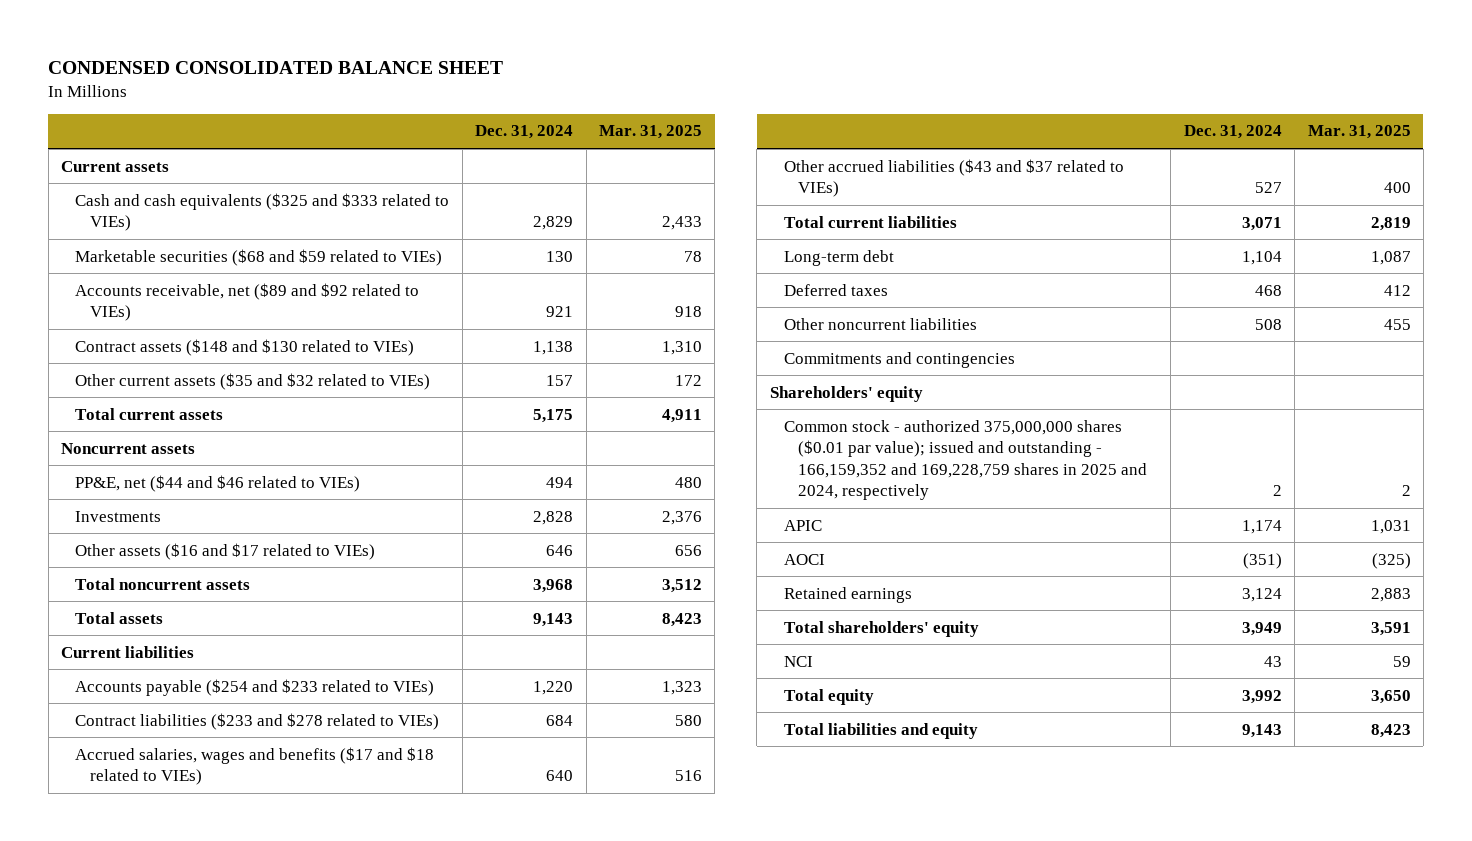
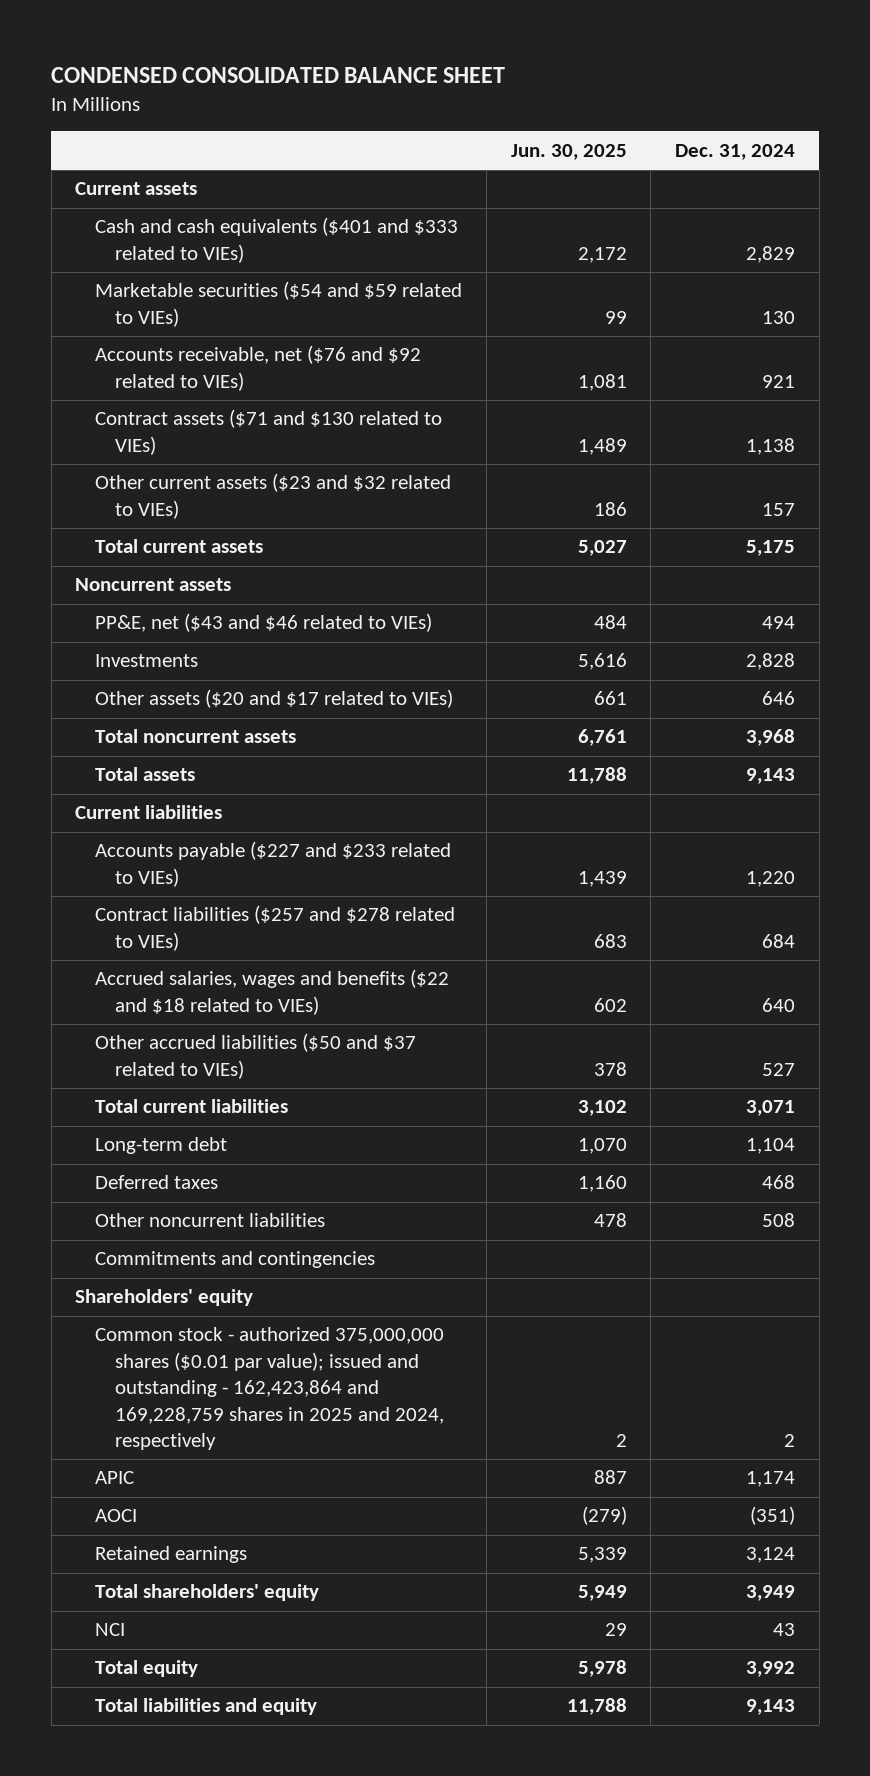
[599,125,703,140] Mar. 31, 2025 -> none
none -> [510,143,627,160] Jun. 30, 2025
[75,192,450,232] Cash and cash equivalents ($325 and $333 related to VIEs) -> [95,217,459,263] Cash and cash equivalents ($401 and $333 related to VIEs)
[75,248,443,266] Marketable securities ($68 and $59 related to VIEs) -> [95,281,463,327] Marketable securities ($54 and $59 related to VIEs)
[75,282,420,322] Accounts receivable, net ($89 and $92 related to VIEs) -> [95,345,422,391] Accounts receivable, net ($76 and $92 related to VIEs)
[75,338,415,356] Contract assets ($148 and $130 related to VIEs) -> [95,409,443,455] Contract assets ($71 and $130 related to VIEs)
[75,372,431,390] Other current assets ($35 and $32 related to VIEs) -> [95,473,452,519] Other current assets ($23 and $32 related to VIEs)
[75,474,361,492] PP&E, net ($44 and $46 related to VIEs) -> [95,613,433,633] PP&E, net ($43 and $46 related to VIEs)
[75,542,376,560] Other assets ($16 and $17 related to VIEs) -> [95,689,454,709] Other assets ($20 and $17 related to VIEs)
[75,678,435,696] Accounts payable ($254 and $233 related to VIEs) -> [95,841,452,887] Accounts payable ($227 and $233 related to VIEs)
[75,712,440,730] Contract liabilities ($233 and $278 related to VIEs) -> [95,905,456,951] Contract liabilities ($257 and $278 related to VIEs)
[75,746,435,786] Accrued salaries, wages and benefits ($17 and $18 related to VIEs) -> [95,969,450,1015] Accrued salaries, wages and benefits ($22 and $18 related to VIEs)
[783,158,1124,198] Other accrued liabilities ($43 and $37 related to VIEs) -> [95,1033,417,1079] Other accrued liabilities ($50 and $37 related to VIEs)
[783,419,1148,501] Common stock - authorized 375,000,000 shares ($0.01 par value); issued and outstanding - 166,159,352 and 169,228,759 shares in 2025 and 2024, respectively -> [95,1327,445,1451] Common stock - authorized 375,000,000 shares ($0.01 par value); issued and outstanding - 162,423,864 and 169,228,759 shares in 2025 and 2024, respectively

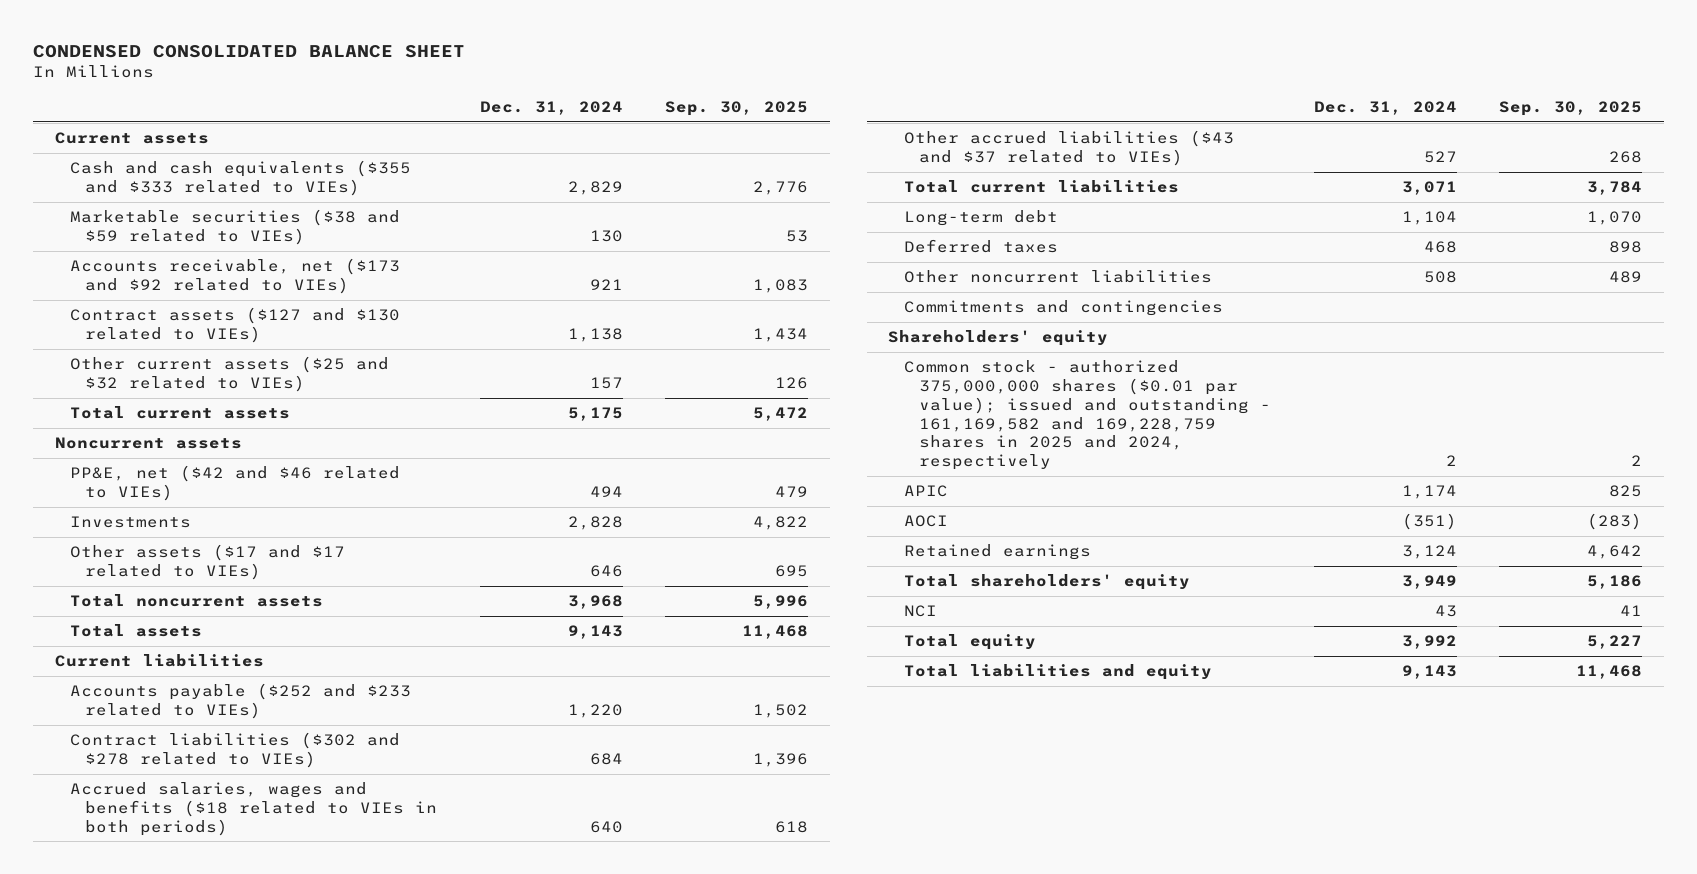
[510,143,627,160] Jun. 30, 2025 -> none
none -> [665,100,809,116] Sep. 30, 2025
[95,217,459,263] Cash and cash equivalents ($401 and $333 related to VIEs) -> [69,160,411,196] Cash and cash equivalents ($355 and $333 related to VIEs)
[95,281,463,327] Marketable securities ($54 and $59 related to VIEs) -> [69,209,400,245] Marketable securities ($38 and $59 related to VIEs)
[95,345,422,391] Accounts receivable, net ($76 and $92 related to VIEs) -> [69,258,400,294] Accounts receivable, net ($173 and $92 related to VIEs)
[95,409,443,455] Contract assets ($71 and $130 related to VIEs) -> [69,307,400,343] Contract assets ($127 and $130 related to VIEs)
[95,473,452,519] Other current assets ($23 and $32 related to VIEs) -> [69,356,389,392] Other current assets ($25 and $32 related to VIEs)
[95,613,433,633] PP&E, net ($43 and $46 related to VIEs) -> [69,465,400,501] PP&E, net ($42 and $46 related to VIEs)
[95,689,454,709] Other assets ($20 and $17 related to VIEs) -> [69,544,345,580] Other assets ($17 and $17 related to VIEs)
[95,841,452,887] Accounts payable ($227 and $233 related to VIEs) -> [69,683,411,719] Accounts payable ($252 and $233 related to VIEs)
[95,905,456,951] Contract liabilities ($257 and $278 related to VIEs) -> [69,732,400,768] Contract liabilities ($302 and $278 related to VIEs)
[95,969,450,1015] Accrued salaries, wages and benefits ($22 and $18 related to VIEs) -> [69,782,438,836] Accrued salaries, wages and benefits ($18 related to VIEs in both periods)
[95,1033,417,1079] Other accrued liabilities ($50 and $37 related to VIEs) -> [903,130,1234,166] Other accrued liabilities ($43 and $37 related to VIEs)
[95,1327,445,1451] Common stock - authorized 375,000,000 shares ($0.01 par value); issued and outstanding - 162,423,864 and 169,228,759 shares in 2025 and 2024, respectively -> [903,360,1272,471] Common stock - authorized 375,000,000 shares ($0.01 par value); issued and outstanding - 161,169,582 and 169,228,759 shares in 2025 and 2024, respectively

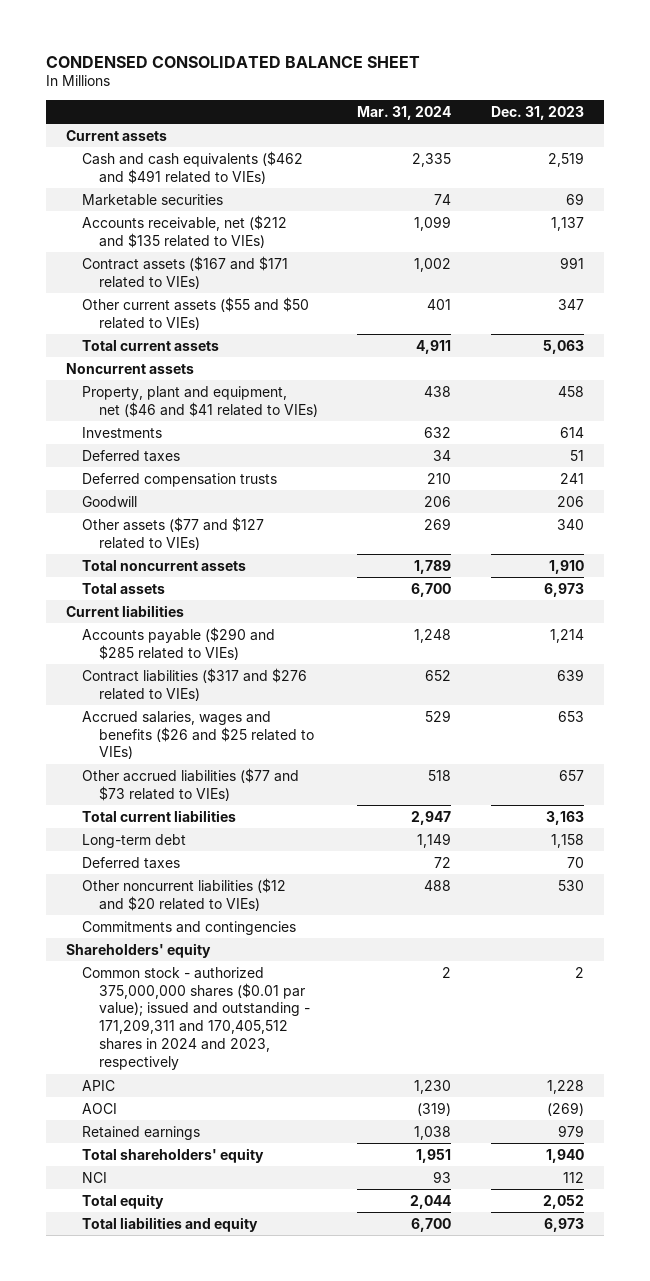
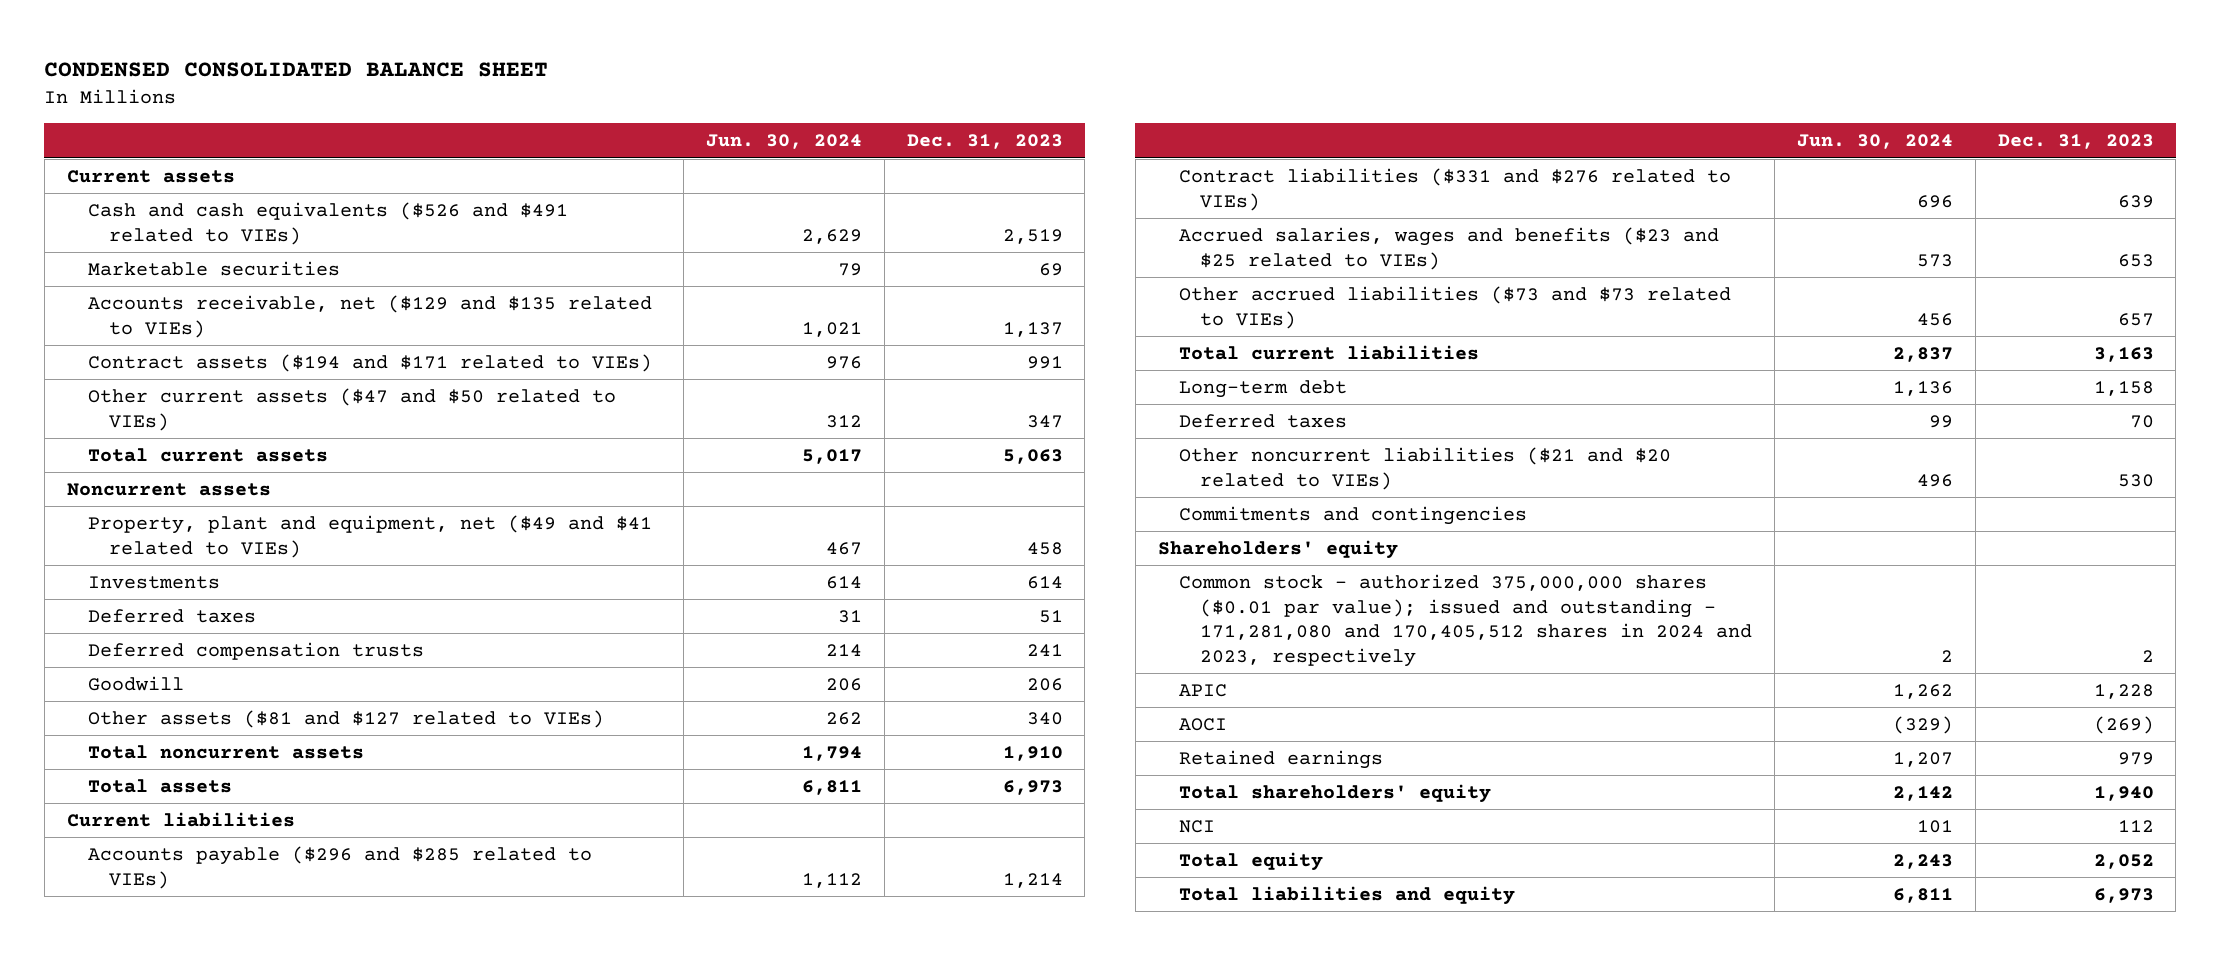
[357,105,452,120] Mar. 31, 2024 -> none
none -> [705,134,862,150] Jun. 30, 2024
[82,150,304,184] Cash and cash equivalents ($462 and $491 related to VIEs) -> [88,202,569,245] Cash and cash equivalents ($526 and $491 related to VIEs)
[82,214,288,248] Accounts receivable, net ($212 and $135 related to VIEs) -> [88,295,653,338] Accounts receivable, net ($129 and $135 related to VIEs)
[82,255,289,289] Contract assets ($167 and $171 related to VIEs) -> [88,354,653,373] Contract assets ($194 and $171 related to VIEs)
[82,296,310,330] Other current assets ($55 and $50 related to VIEs) -> [88,388,617,431] Other current assets ($47 and $50 related to VIEs)
[82,385,319,417] Property, plant and equipment, net ($46 and $41 related to VIEs) -> [88,515,653,558] Property, plant and equipment, net ($49 and $41 related to VIEs)
[82,516,265,550] Other assets ($77 and $127 related to VIEs) -> [88,710,605,729] Other assets ($81 and $127 related to VIEs)
[82,626,276,660] Accounts payable ($290 and $285 related to VIEs) -> [88,846,593,889] Accounts payable ($296 and $285 related to VIEs)
[82,667,308,701] Contract liabilities ($317 and $276 related to VIEs) -> [1179,168,1732,211] Contract liabilities ($331 and $276 related to VIEs)
[82,710,315,760] Accrued salaries, wages and benefits ($26 and $25 related to VIEs) -> [1179,227,1720,270] Accrued salaries, wages and benefits ($23 and $25 related to VIEs)
[82,767,300,801] Other accrued liabilities ($77 and $73 related to VIEs) -> [1179,286,1732,329] Other accrued liabilities ($73 and $73 related to VIEs)
[82,877,287,911] Other noncurrent liabilities ($12 and $20 related to VIEs) -> [1179,447,1672,490] Other noncurrent liabilities ($21 and $20 related to VIEs)
[82,966,311,1071] Common stock - authorized 375,000,000 shares ($0.01 par value); issued and outstanding - 171,209,311 and 170,405,512 shares in 2024 and 2023, respectively -> [1179,574,1753,667] Common stock - authorized 375,000,000 shares ($0.01 par value); issued and outstanding - 171,281,080 and 170,405,512 shares in 2024 and 2023, respectively

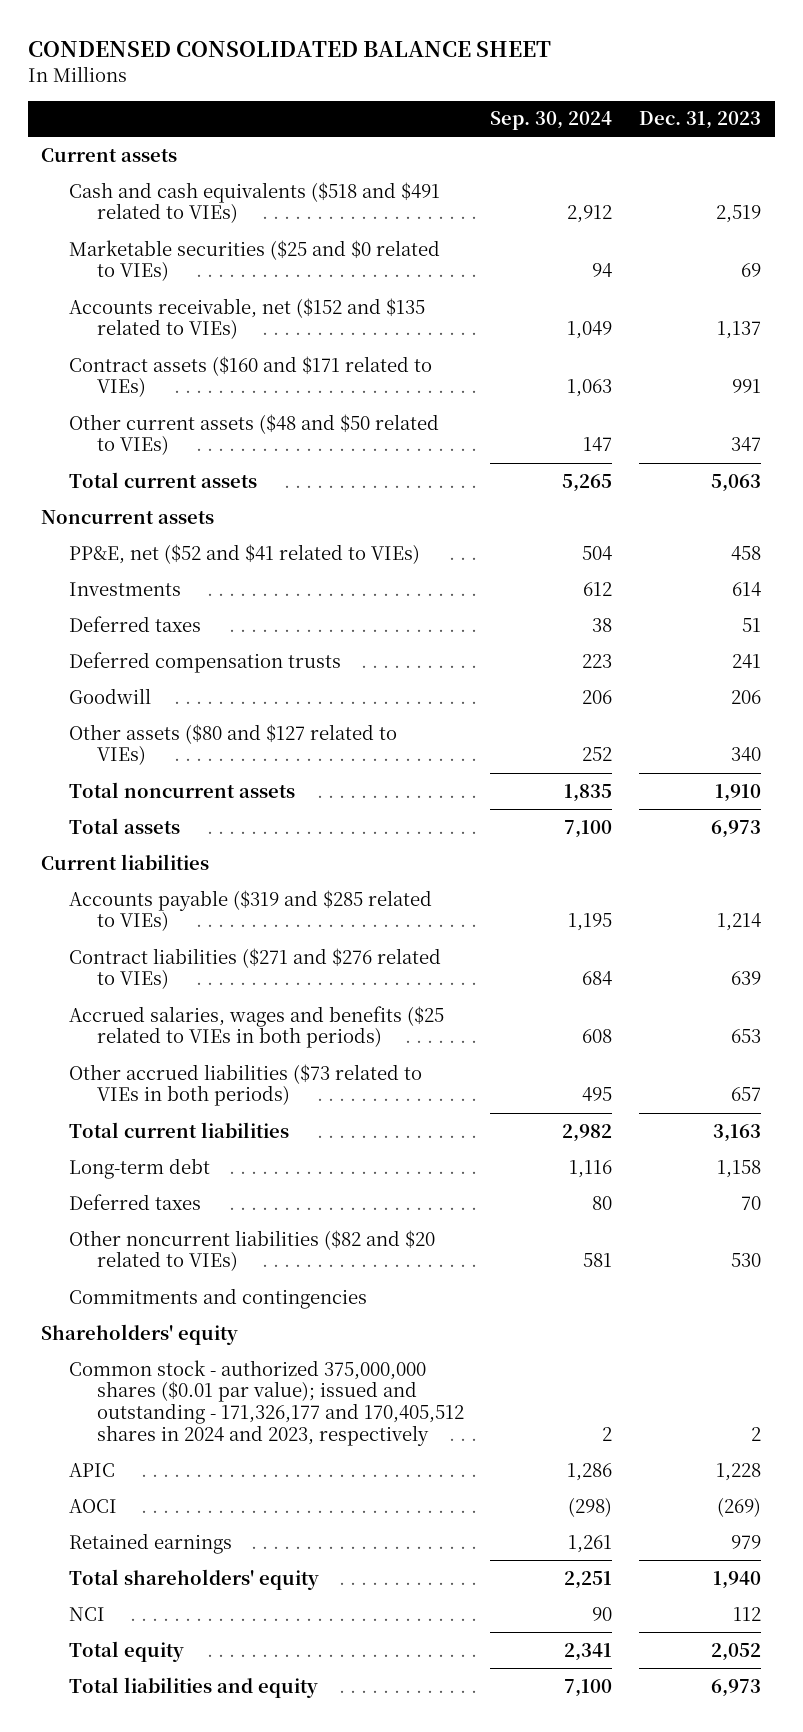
[705,134,862,150] Jun. 30, 2024 -> none
none -> [490,111,613,131] Sep. 30, 2024
[88,202,569,245] Cash and cash equivalents ($526 and $491 related to VIEs) -> [68,181,440,224] Cash and cash equivalents ($518 and $491 related to VIEs)
[88,261,341,277] Marketable securities -> [68,239,440,282] Marketable securities ($25 and $0 related to VIEs)
[88,295,653,338] Accounts receivable, net ($129 and $135 related to VIEs) -> [68,297,425,340] Accounts receivable, net ($152 and $135 related to VIEs)
[88,354,653,373] Contract assets ($194 and $171 related to VIEs) -> [68,355,432,398] Contract assets ($160 and $171 related to VIEs)
[88,388,617,431] Other current assets ($47 and $50 related to VIEs) -> [68,413,439,456] Other current assets ($48 and $50 related to VIEs)
[88,515,653,558] Property, plant and equipment, net ($49 and $41 related to VIEs) -> [68,543,420,564] PP&E, net ($52 and $41 related to VIEs)
[88,710,605,729] Other assets ($81 and $127 related to VIEs) -> [68,723,397,766] Other assets ($80 and $127 related to VIEs)
[88,846,593,889] Accounts payable ($296 and $285 related to VIEs) -> [68,889,432,932] Accounts payable ($319 and $285 related to VIEs)
[1179,168,1732,211] Contract liabilities ($331 and $276 related to VIEs) -> [68,947,441,990] Contract liabilities ($271 and $276 related to VIEs)
[1179,227,1720,270] Accrued salaries, wages and benefits ($23 and $25 related to VIEs) -> [68,1005,444,1049] Accrued salaries, wages and benefits ($25 related to VIEs in both periods)
[1179,286,1732,329] Other accrued liabilities ($73 and $73 related to VIEs) -> [68,1063,422,1107] Other accrued liabilities ($73 related to VIEs in both periods)
[1179,447,1672,490] Other noncurrent liabilities ($21 and $20 related to VIEs) -> [68,1229,435,1272] Other noncurrent liabilities ($82 and $20 related to VIEs)
[1179,574,1753,667] Common stock - authorized 375,000,000 shares ($0.01 par value); issued and outstanding - 171,281,080 and 170,405,512 shares in 2024 and 2023, respectively -> [68,1359,464,1446] Common stock - authorized 375,000,000 shares ($0.01 par value); issued and outstanding - 171,326,177 and 170,405,512 shares in 2024 and 2023, respectively

